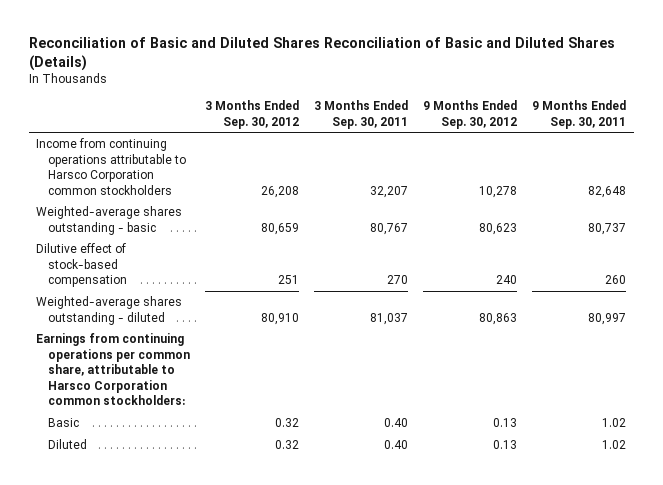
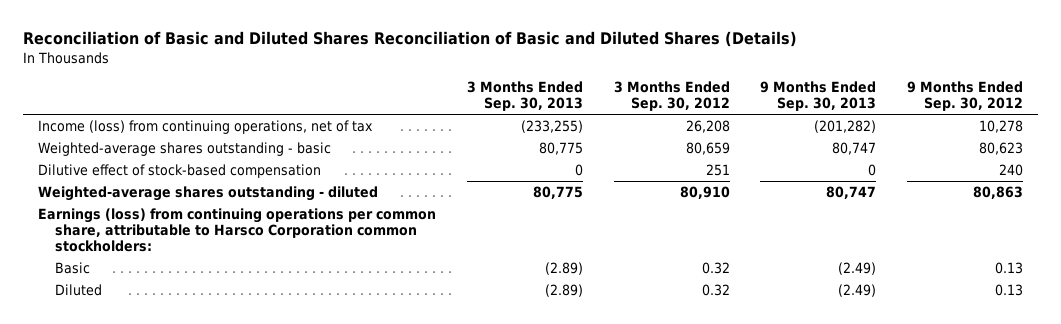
[314,100,409,129] 3 Months Ended Sep. 30, 2011 -> none
[532,100,627,129] 9 Months Ended Sep. 30, 2011 -> none
none -> [466,81,583,112] 3 Months Ended Sep. 30, 2013
none -> [760,81,877,112] 9 Months Ended Sep. 30, 2013
[36,138,186,195] Income from continuing operations attributable to Harsco Corporation common stockholders -> [38,119,374,134] Income (loss) from continuing operations, net of tax
[36,333,190,406] Earnings from continuing operations per common share, attributable to Harsco Corporation common stockholders: -> [38,207,437,252] Earnings (loss) from continuing operations per common share, attributable to Harsco Corporation common stockholders:

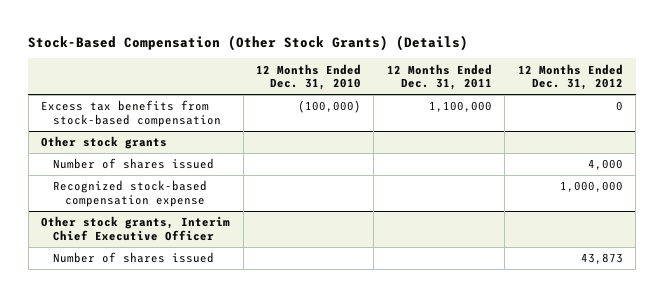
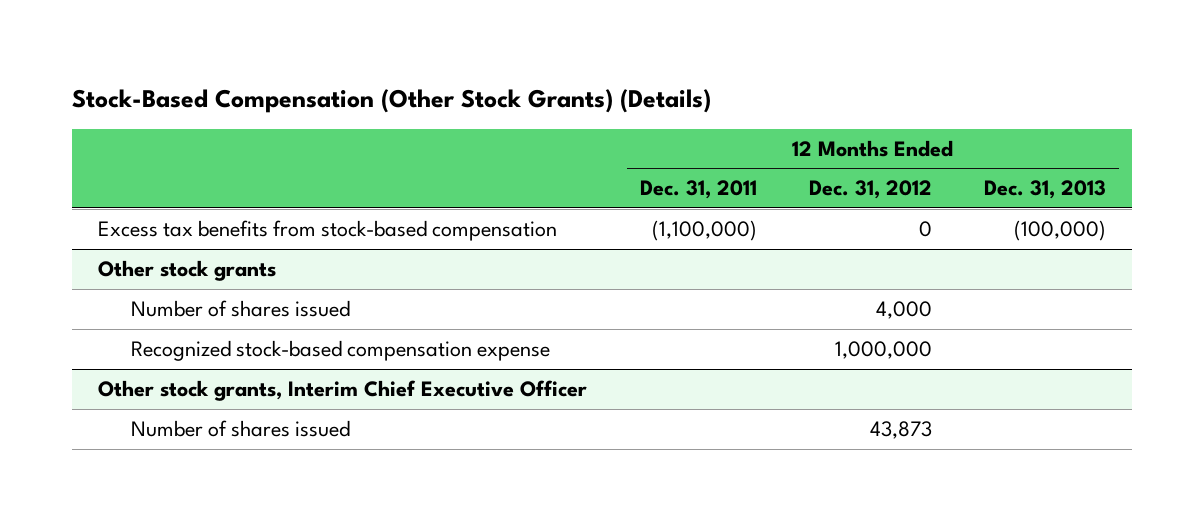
[256,63,362,91] 12 Months Ended Dec. 31, 2010 -> none
none -> [983,180,1106,200] Dec. 31, 2013
[428,101,492,113] 1,100,000 -> [651,220,757,242] (1,100,000)

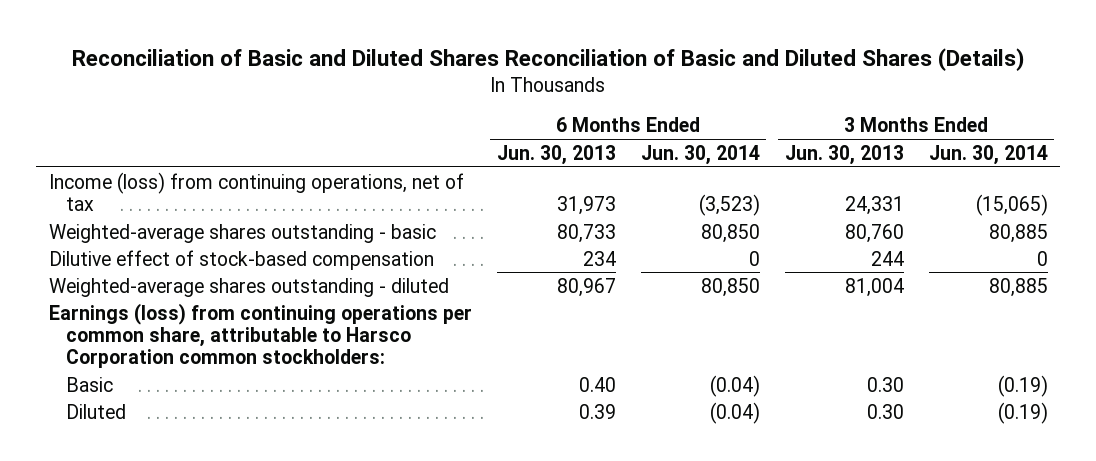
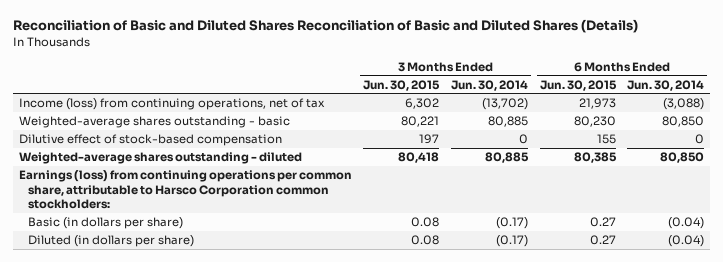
[496,144,616,165] Jun. 30, 2013 -> none
[784,144,904,165] Jun. 30, 2013 -> none
none -> [363,79,441,91] Jun. 30, 2015
none -> [539,79,617,91] Jun. 30, 2015
[698,193,760,216] (3,523) -> [663,98,705,111] (3,088)
[975,193,1048,216] (15,065) -> [481,98,528,111] (13,702)
[66,376,114,392] Basic -> [28,217,184,230] Basic (in dollars per share)
[997,374,1048,397] (0.19) -> [495,217,528,230] (0.17)
[66,403,127,419] Diluted -> [28,235,195,248] Diluted (in dollars per share)
[997,401,1048,424] (0.19) -> [495,235,528,248] (0.17)

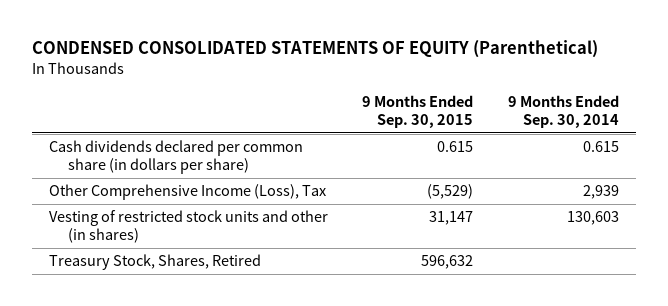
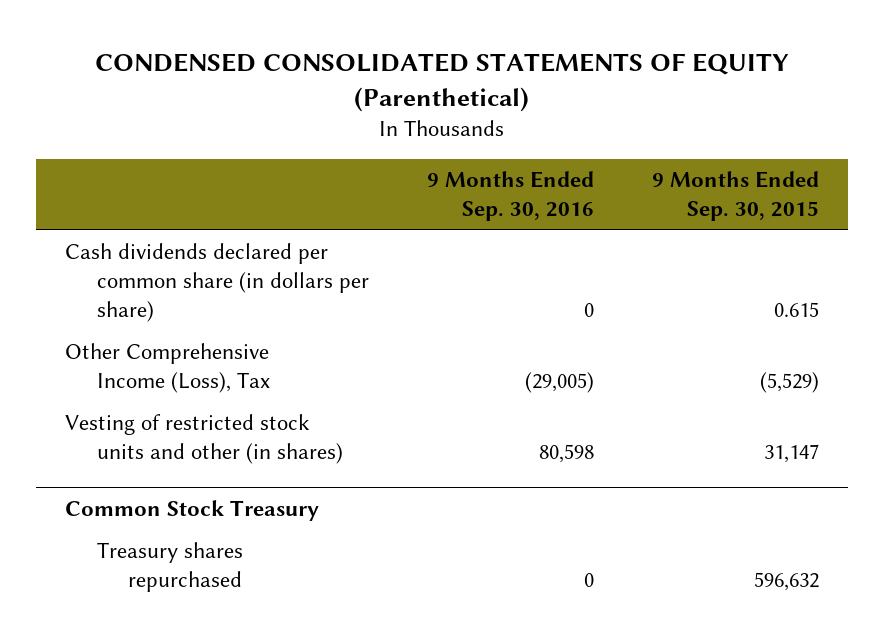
[507,95,619,128] 9 Months Ended Sep. 30, 2014 -> none
none -> [426,171,594,221] 9 Months Ended Sep. 30, 2016
none -> [65,499,320,521] Common Stock Treasury
[49,254,262,271] Treasury Stock, Shares, Retired -> [96,542,243,593] Treasury shares repurchased

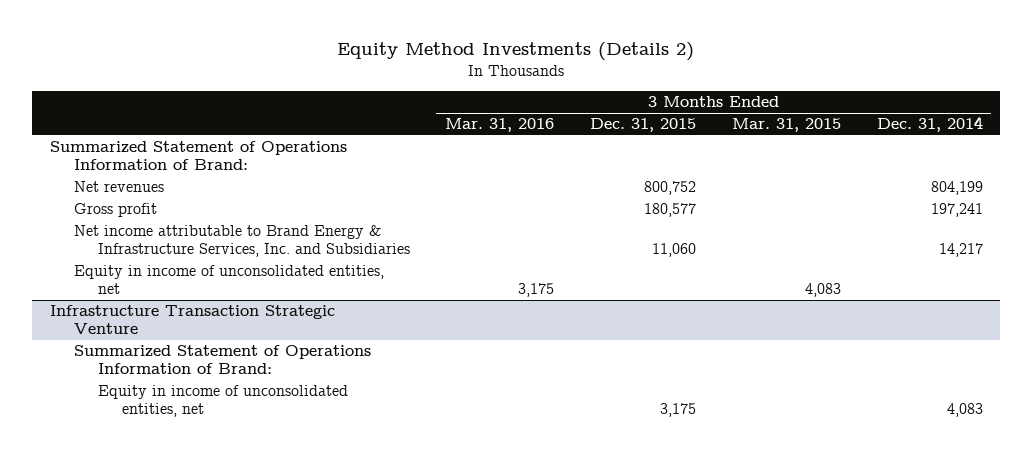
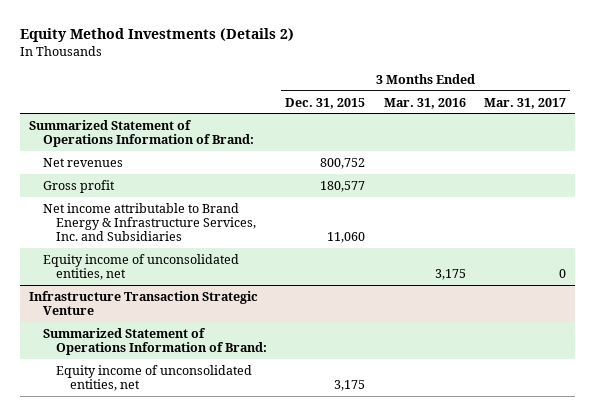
[731,118,841,133] Mar. 31, 2015 -> none
[876,116,983,133] Dec. 31, 2014 -> none
none -> [483,97,566,109] Mar. 31, 2017
[73,265,384,294] Equity in income of unconsolidated entities, net -> [42,253,239,281] Equity income of unconsolidated entities, net
[97,385,348,417] Equity in income of unconsolidated entities, net -> [56,364,253,392] Equity income of unconsolidated entities, net

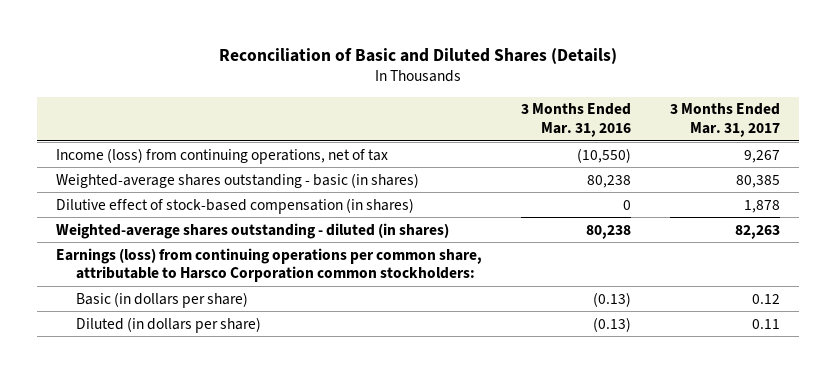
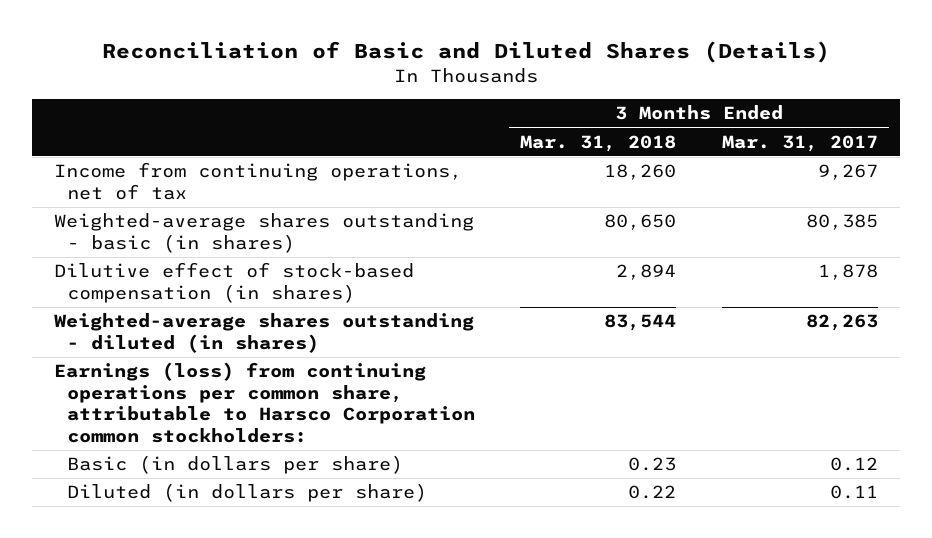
[520,103,631,137] 3 Months Ended Mar. 31, 2016 -> none
none -> [520,134,677,152] Mar. 31, 2018
[56,147,389,164] Income (loss) from continuing operations, net of tax -> [54,162,463,200] Income from continuing operations, net of tax

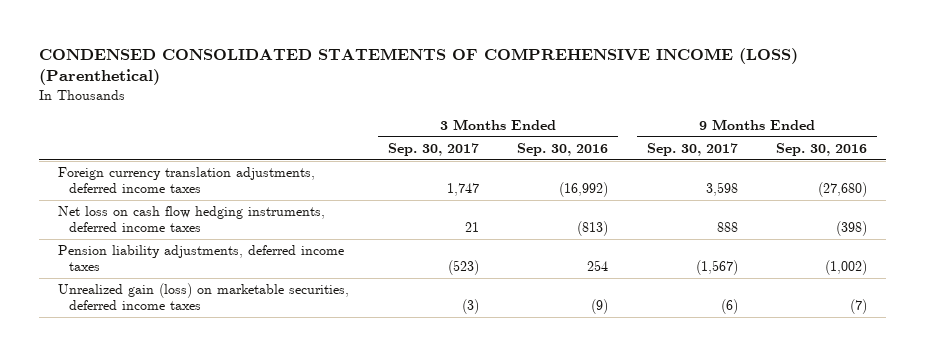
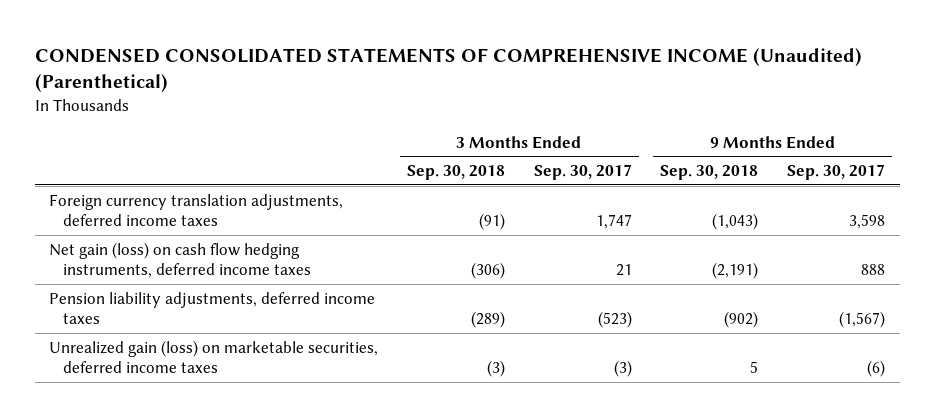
[39,48,799,86] CONDENSED CONSOLIDATED STATEMENTS OF COMPREHENSIVE INCOME (LOSS) (Parenthetical) -> [35,47,863,92] CONDENSED CONSOLIDATED STATEMENTS OF COMPREHENSIVE INCOME (Unaudited) (Parenthetical)
[517,142,609,156] Sep. 30, 2016 -> none
[776,142,868,156] Sep. 30, 2016 -> none
none -> [407,165,506,181] Sep. 30, 2018
none -> [660,165,759,181] Sep. 30, 2018
[58,206,326,233] Net loss on cash flow hedging instruments, deferred income taxes -> [49,241,311,279] Net gain (loss) on cash flow hedging instruments, deferred income taxes

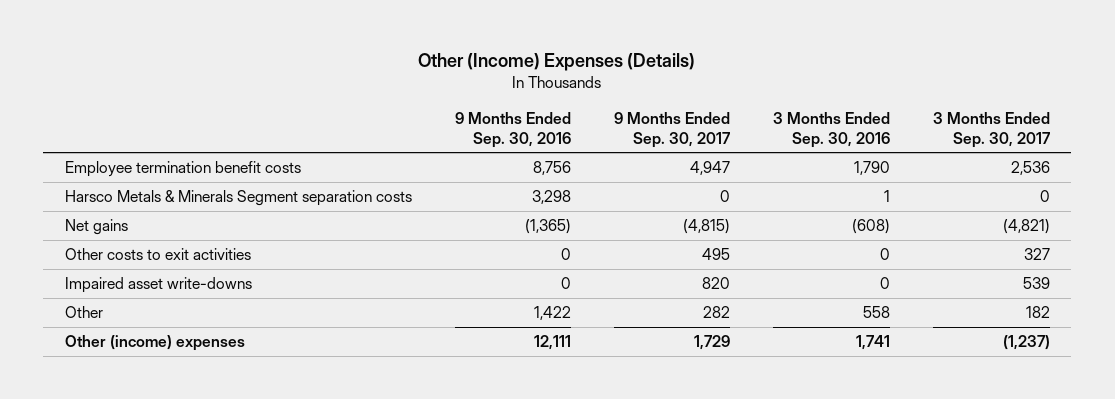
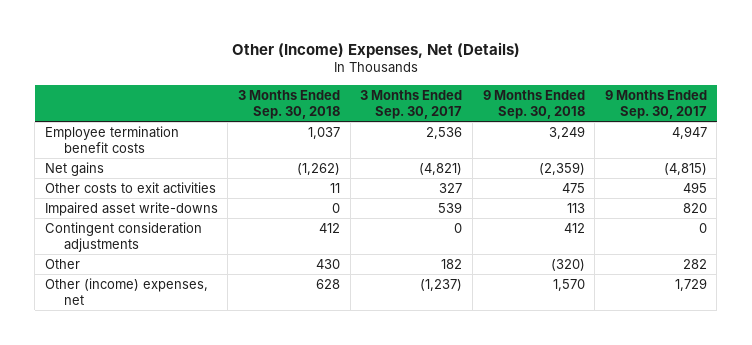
[418,53,696,72] Other (Income) Expenses (Details) -> [231,41,520,58] Other (Income) Expenses, Net (Details)
[454,112,571,148] 9 Months Ended Sep. 30, 2016 -> none
[772,112,890,148] 3 Months Ended Sep. 30, 2016 -> none
none -> [238,89,341,119] 3 Months Ended Sep. 30, 2018
none -> [482,89,585,119] 9 Months Ended Sep. 30, 2018
[64,190,412,207] Harsco Metals & Minerals Segment separation costs -> none
none -> [44,221,202,252] Contingent consideration adjustments
[64,335,245,352] Other (income) expenses -> [44,277,208,305] Other (income) expenses, net

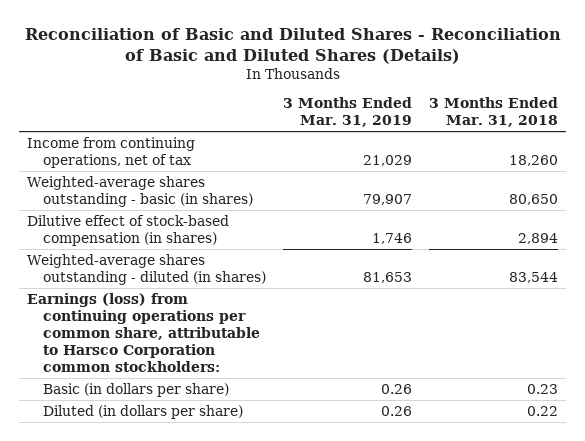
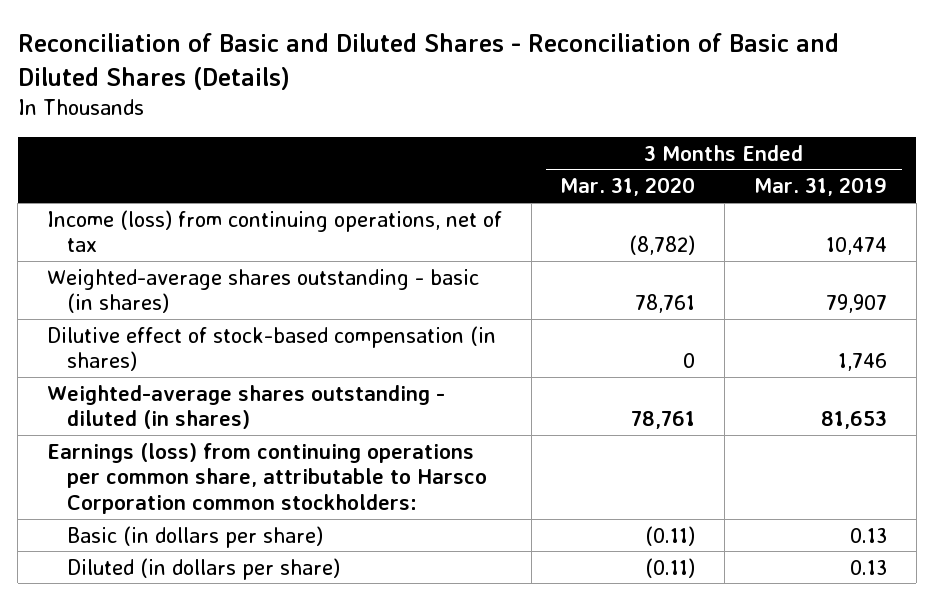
[428,97,558,128] 3 Months Ended Mar. 31, 2018 -> none
none -> [560,177,696,197] Mar. 31, 2020
[27,136,196,169] Income from continuing operations, net of tax -> [46,209,502,253] Income (loss) from continuing operations, net of tax
[362,155,412,167] 21,029 -> [825,237,887,256] 10,474
[380,383,412,394] 0.26 -> [849,527,887,543] 0.13
[380,405,412,416] 0.26 -> [849,559,887,575] 0.13

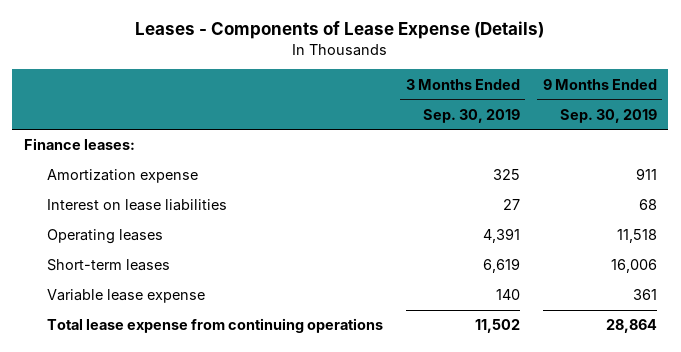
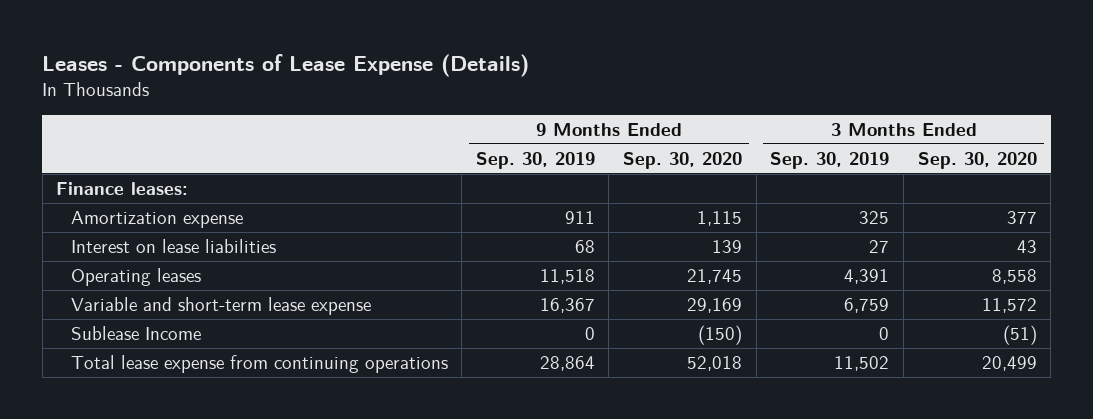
none -> [623,151,743,169] Sep. 30, 2020
none -> [917,151,1037,169] Sep. 30, 2020
[46,259,170,272] Short-term leases -> none
[46,289,205,304] Variable lease expense -> [70,297,371,316] Variable and short-term lease expense
[495,289,520,301] 140 -> [844,298,890,314] 6,759
[632,289,657,301] 361 -> [539,298,595,314] 16,367
none -> [70,326,201,341] Sublease Income

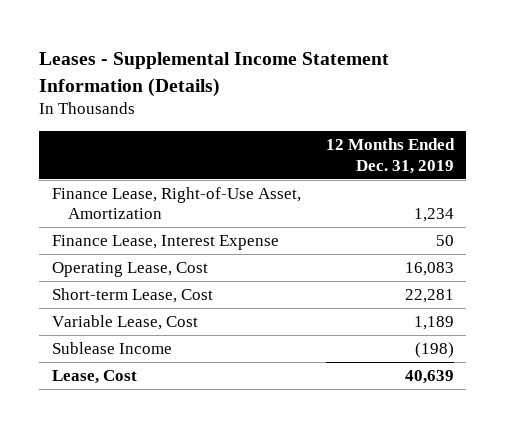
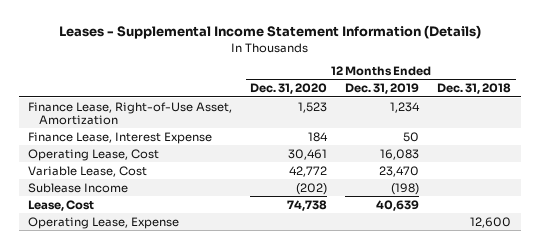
none -> [250,83,328,95] Dec. 31, 2020
none -> [437,83,512,95] Dec. 31, 2018
[51,288,213,304] Short-term Lease, Cost -> none
[413,316,454,331] 1,189 -> [379,165,420,177] 23,470
none -> [27,216,179,229] Operating Lease, Expense

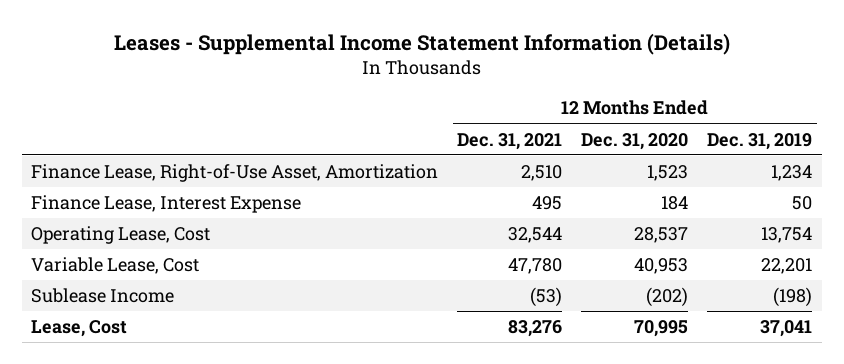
[437,83,512,95] Dec. 31, 2018 -> none
none -> [457,132,563,150] Dec. 31, 2021
[288,148,328,160] 30,461 -> [634,227,689,244] 28,537
[380,148,420,160] 16,083 -> [761,227,813,244] 13,754
[289,165,328,177] 42,772 -> [634,258,689,275] 40,953
[379,165,420,177] 23,470 -> [761,258,813,275] 22,201
[27,216,179,229] Operating Lease, Expense -> none
[287,199,328,211] 74,738 -> [634,320,689,338] 70,995
[376,199,420,211] 40,639 -> [760,320,813,338] 37,041

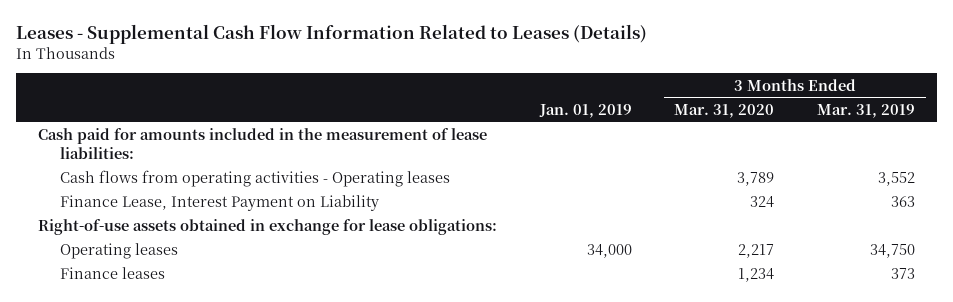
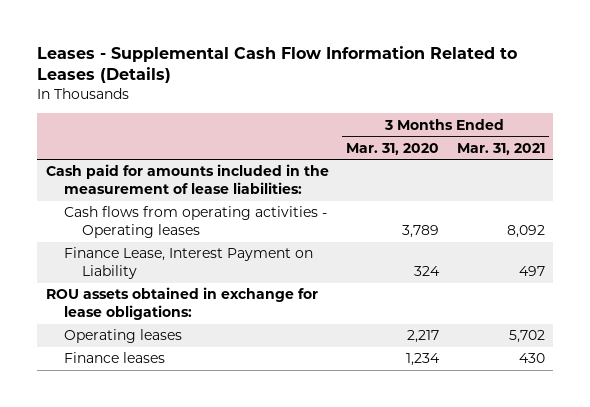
[538,103,632,118] Jan. 01, 2019 -> none
[817,103,916,118] Mar. 31, 2019 -> none
none -> [456,142,545,155] Mar. 31, 2021
[37,219,497,236] Right-of-use assets obtained in exchange for lease obligations: -> [45,287,318,320] ROU assets obtained in exchange for lease obligations:

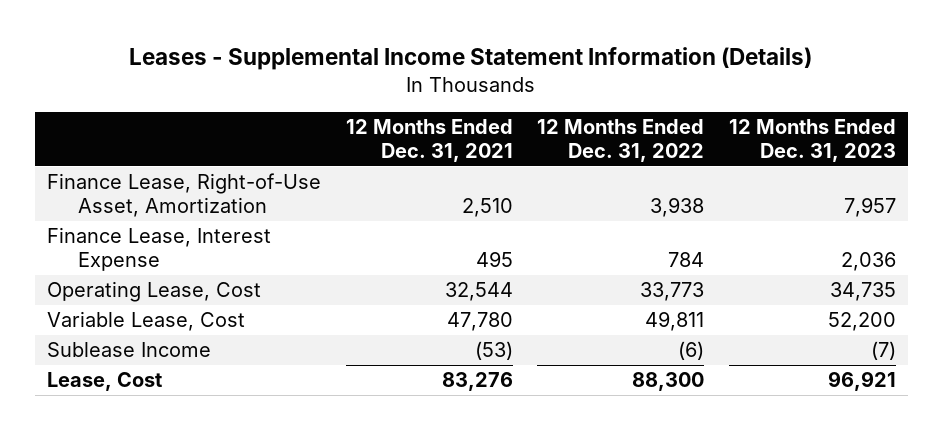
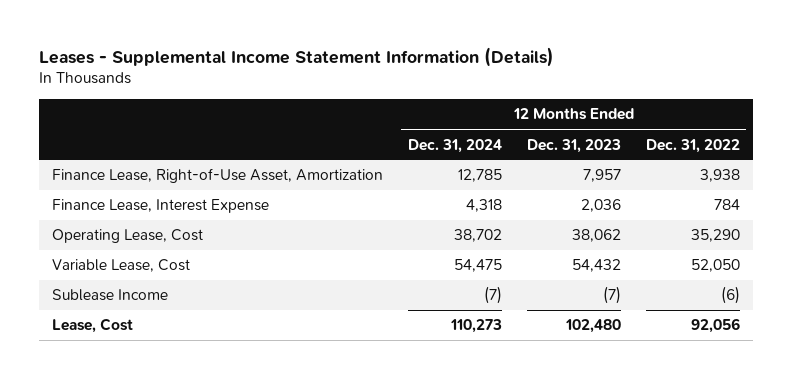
[345,119,513,163] 12 Months Ended Dec. 31, 2021 -> none
none -> [407,138,502,153] Dec. 31, 2024
[640,282,705,302] 33,773 -> [691,229,741,243] 35,290
[829,282,896,302] 34,735 -> [571,229,621,243] 38,062
[645,311,705,332] 49,811 -> [691,259,741,273] 52,050
[827,312,896,332] 52,200 -> [571,259,621,273] 54,432
[632,372,705,392] 88,300 -> [691,318,741,334] 92,056
[827,371,896,392] 96,921 -> [564,319,621,334] 102,480

